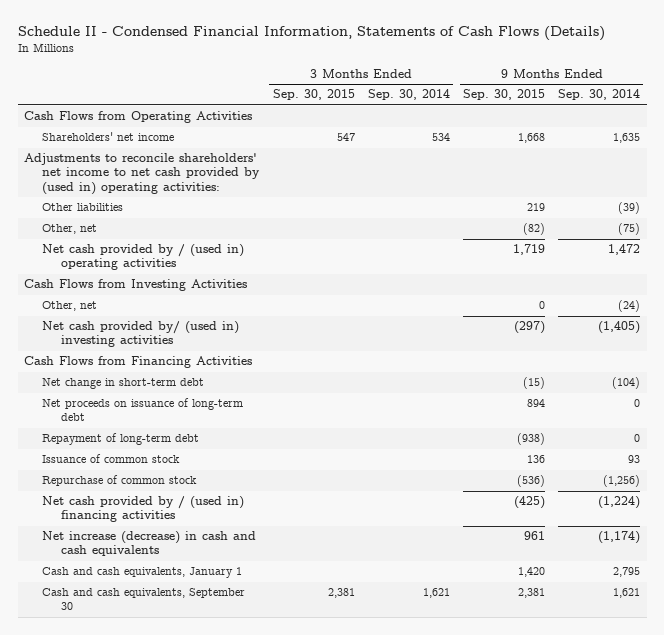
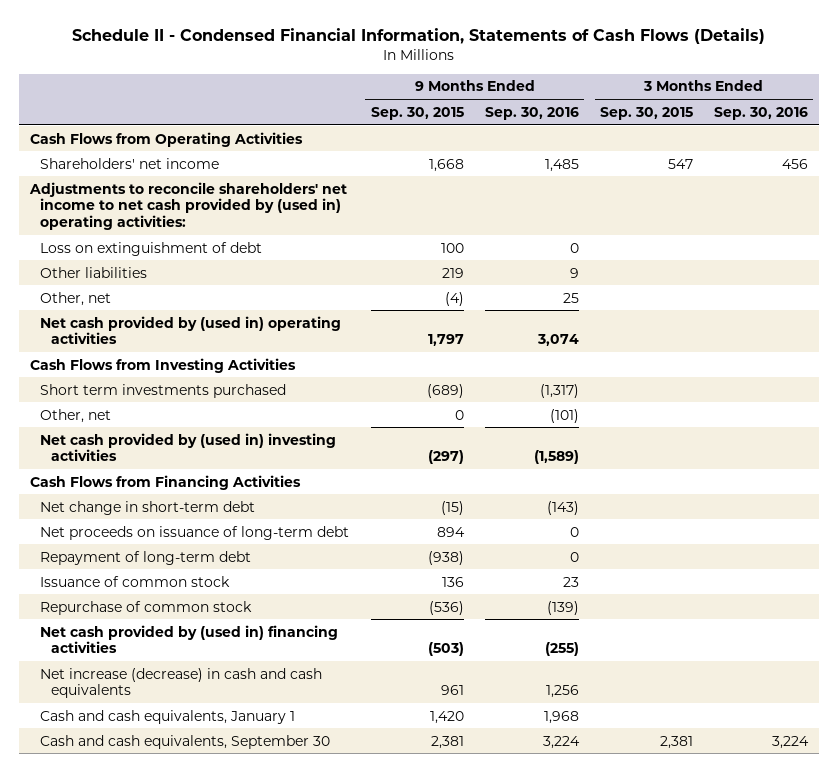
[367,89,450,101] Sep. 30, 2014 -> none
[558,89,641,101] Sep. 30, 2014 -> none
none -> [484,106,579,120] Sep. 30, 2016
none -> [714,106,809,120] Sep. 30, 2016
none -> [40,241,263,256] Loss on extinguishment of debt
[522,223,545,236] (82) -> [444,291,464,306] (4)
[42,244,245,271] Net cash provided by / (used in) operating activities -> [40,315,342,345] Net cash provided by (used in) operating activities
[512,244,545,256] 1,719 -> [427,334,464,347] 1,797
none -> [40,383,287,398] Short term investments purchased
[42,321,240,348] Net cash provided by/ (used in) investing activities -> [40,432,337,462] Net cash provided by (used in) investing activities
[42,496,245,523] Net cash provided by / (used in) financing activities -> [40,624,339,654] Net cash provided by (used in) financing activities
[513,496,545,510] (425) -> [427,642,464,657] (503)

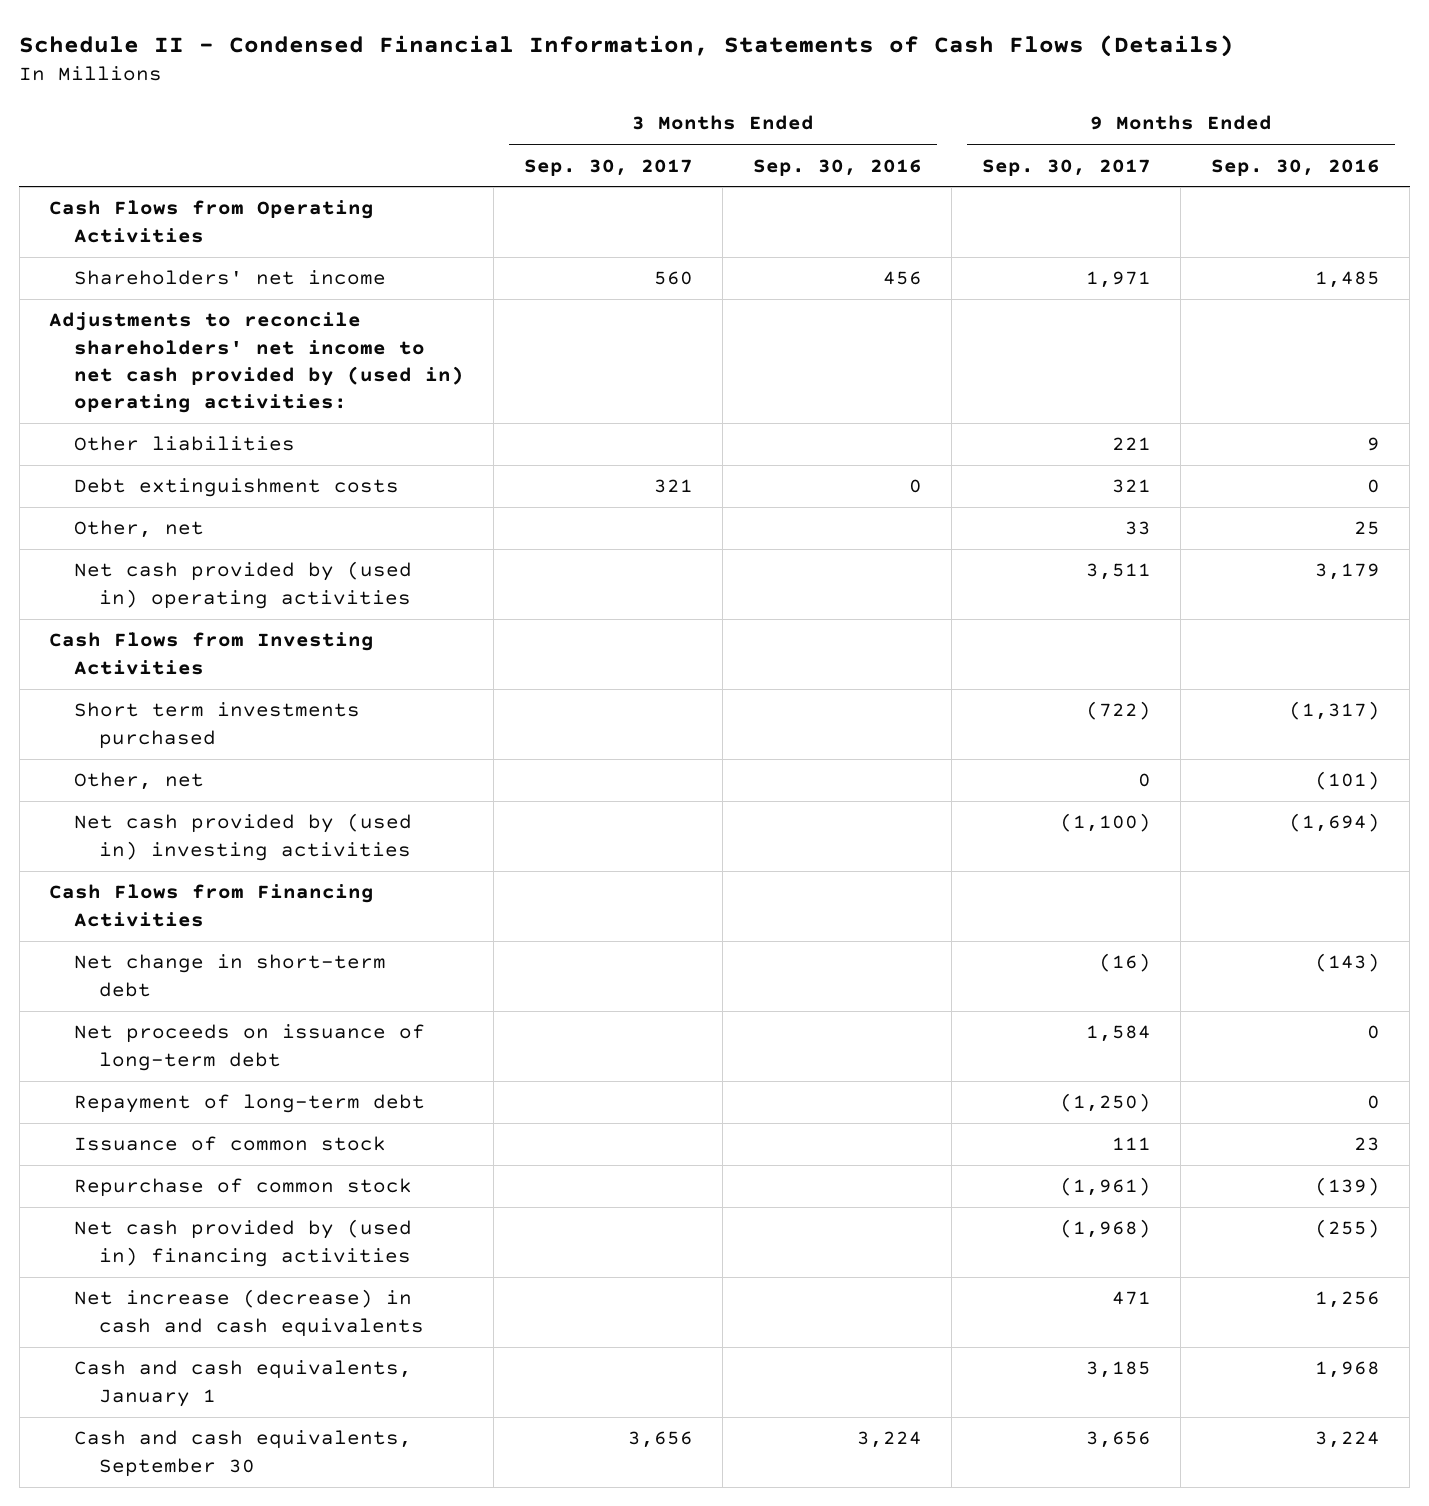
[370,106,464,120] Sep. 30, 2015 -> none
[599,106,693,120] Sep. 30, 2015 -> none
none -> [523,158,693,176] Sep. 30, 2017
none -> [981,158,1151,176] Sep. 30, 2017
[40,241,263,256] Loss on extinguishment of debt -> none
none -> [73,478,399,498] Debt extinguishment costs
[536,334,579,347] 3,074 -> [1314,563,1380,581] 3,179
[533,450,579,465] (1,589) -> [1288,813,1380,833] (1,694)

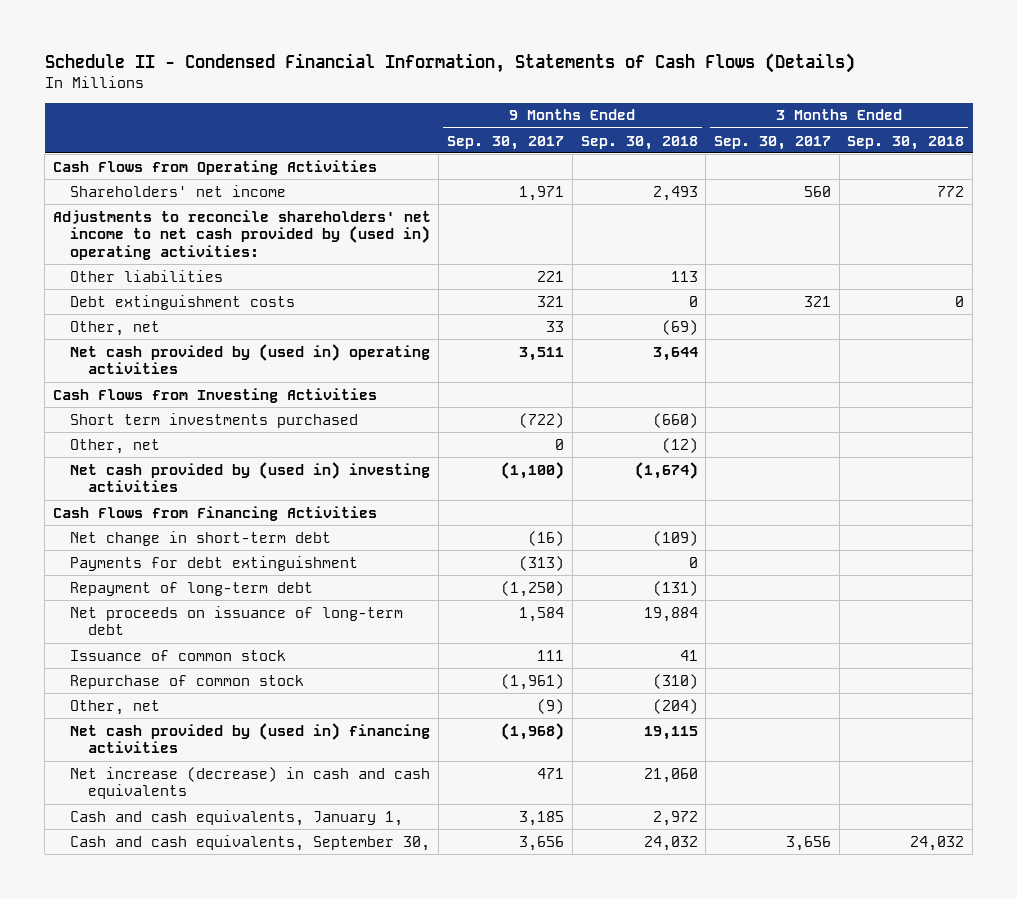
[752,158,922,176] Sep. 30, 2016 -> none
[1210,158,1380,176] Sep. 30, 2016 -> none
none -> [580,135,698,150] Sep. 30, 2018
none -> [847,135,965,150] Sep. 30, 2018
none -> [70,555,359,571] Payments for debt extinguishment
[73,1024,425,1071] Net proceeds on issuance of long-term debt -> [70,605,404,636] Net proceeds on issuance of long-term debt
none -> [70,699,161,715] Other, net
[73,1360,412,1407] Cash and cash equivalents, January 1 -> [70,809,404,826] Cash and cash equivalents, January 1,
[73,1430,412,1477] Cash and cash equivalents, September 30 -> [70,834,431,851] Cash and cash equivalents, September 30,

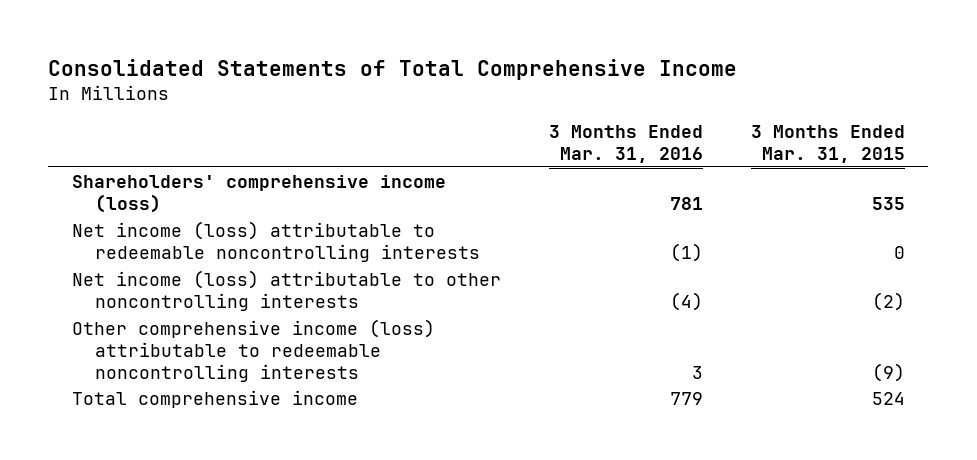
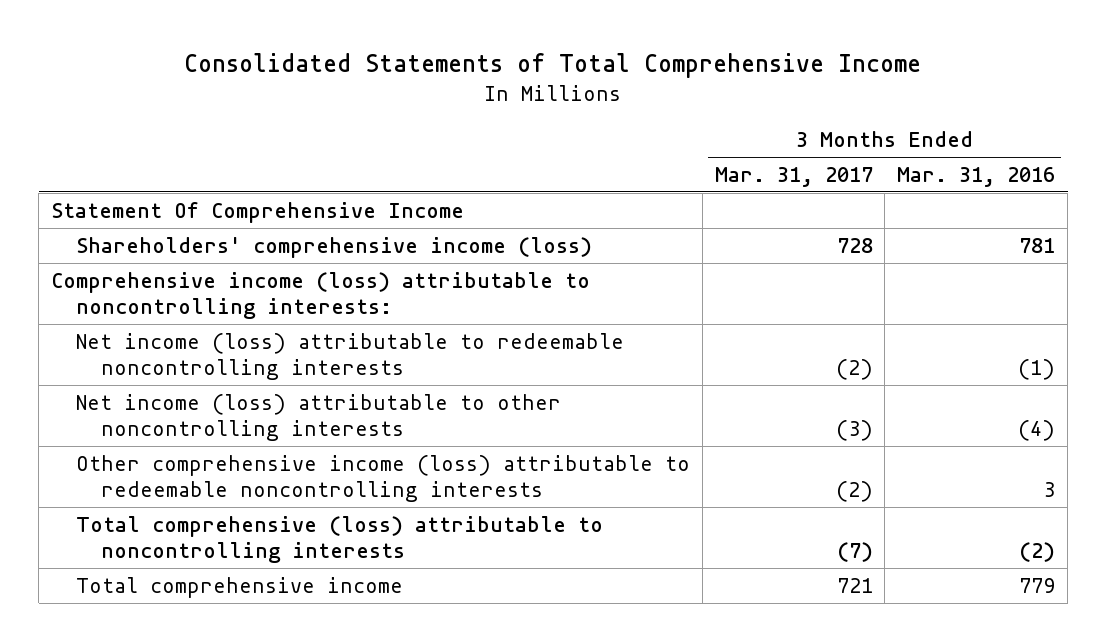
[750,124,905,163] 3 Months Ended Mar. 31, 2015 -> none
none -> [714,167,873,188] Mar. 31, 2017
none -> [51,201,465,223] Statement Of Comprehensive Income
none -> [51,271,591,320] Comprehensive income (loss) attributable to noncontrolling interests:
none -> [76,515,604,564] Total comprehensive (loss) attributable to noncontrolling interests

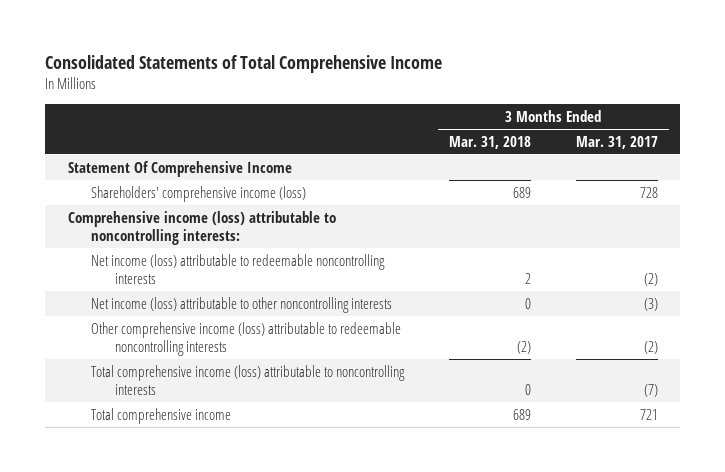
[897,167,1056,188] Mar. 31, 2016 -> none
none -> [449,135,532,149] Mar. 31, 2018
[76,515,604,564] Total comprehensive (loss) attributable to noncontrolling interests -> [91,364,406,395] Total comprehensive income (loss) attributable to noncontrolling interests

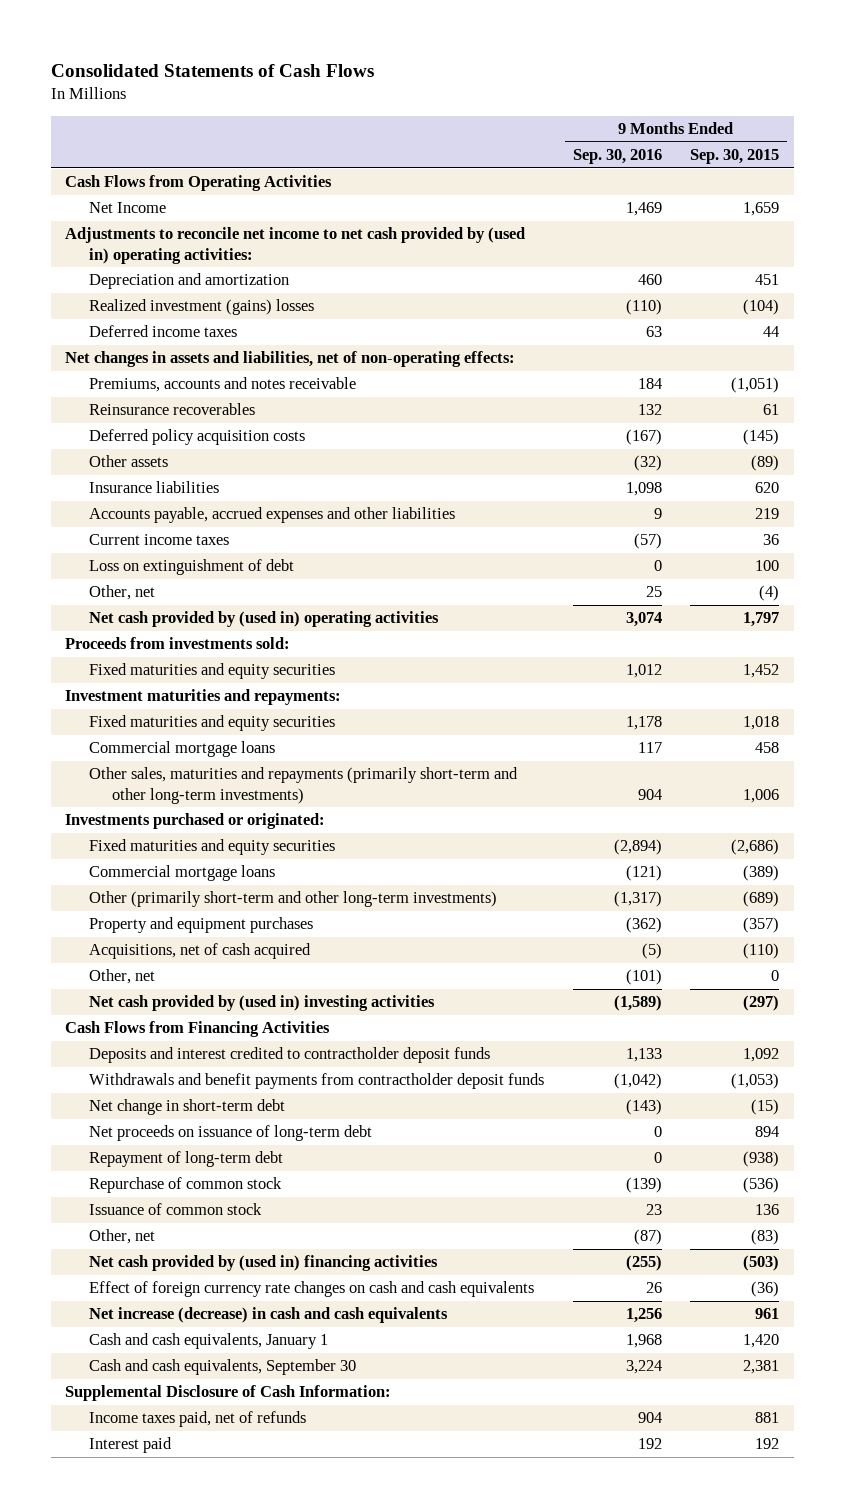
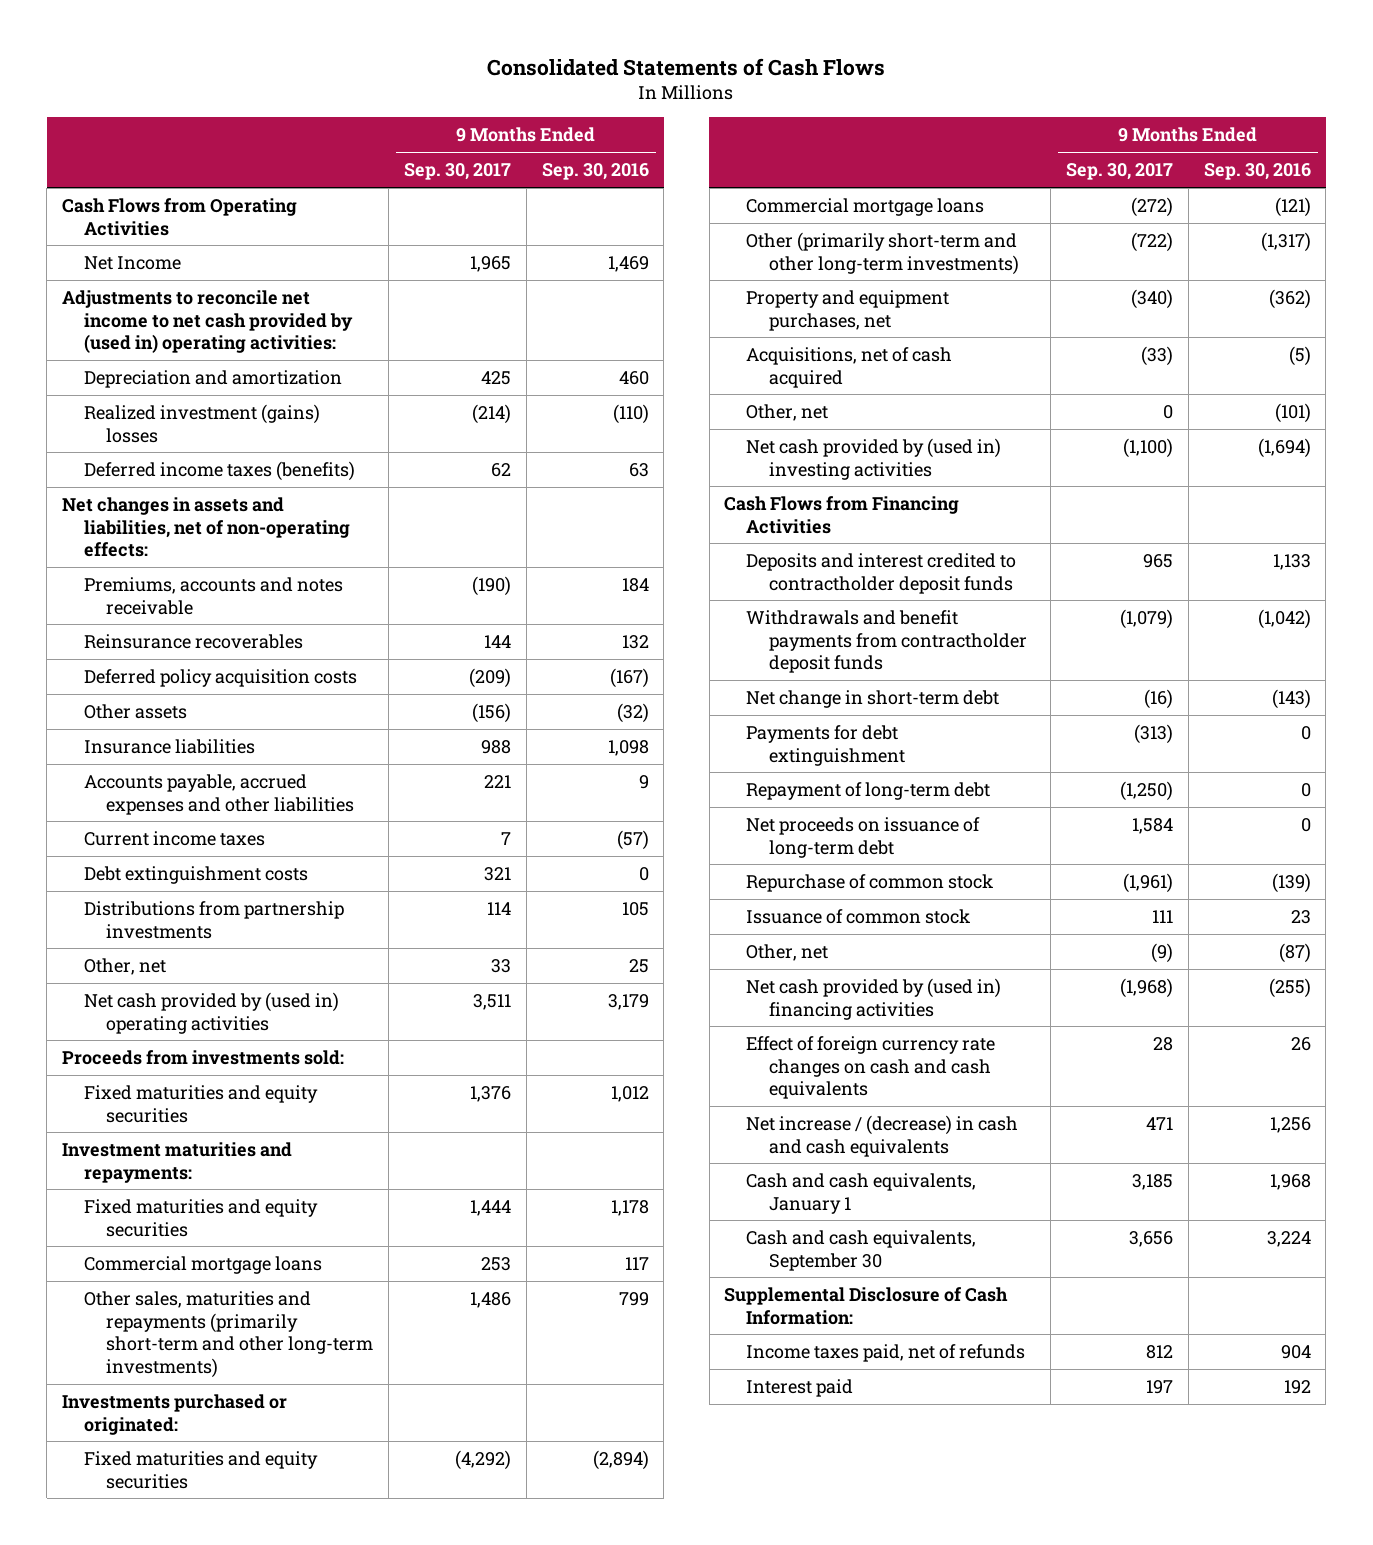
[690,149,780,165] Sep. 30, 2015 -> none
none -> [404,163,512,181] Sep. 30, 2017
[88,325,237,338] Deferred income taxes -> [84,460,356,481] Deferred income taxes (benefits)
[88,559,294,576] Loss on extinguishment of debt -> [84,865,309,884] Debt extinguishment costs
none -> [84,900,345,939] Distributions from partnership investments
[625,612,662,628] 3,074 -> [607,993,649,1010] 3,179
[637,788,662,800] 904 -> [618,1291,649,1306] 799
[88,917,313,934] Property and equipment purchases -> [746,289,950,331] Property and equipment purchases, net
[613,995,662,1012] (1,589) -> [1257,437,1311,458] (1,694)
none -> [746,724,905,766] Payments for debt extinguishment
[88,1125,372,1142] Net proceeds on issuance of long-term debt -> [746,816,981,858] Net proceeds on issuance of long-term debt
[88,1307,448,1324] Net increase (decrease) in cash and cash equivalents -> [746,1114,1019,1157] Net increase / (decrease) in cash and cash equivalents

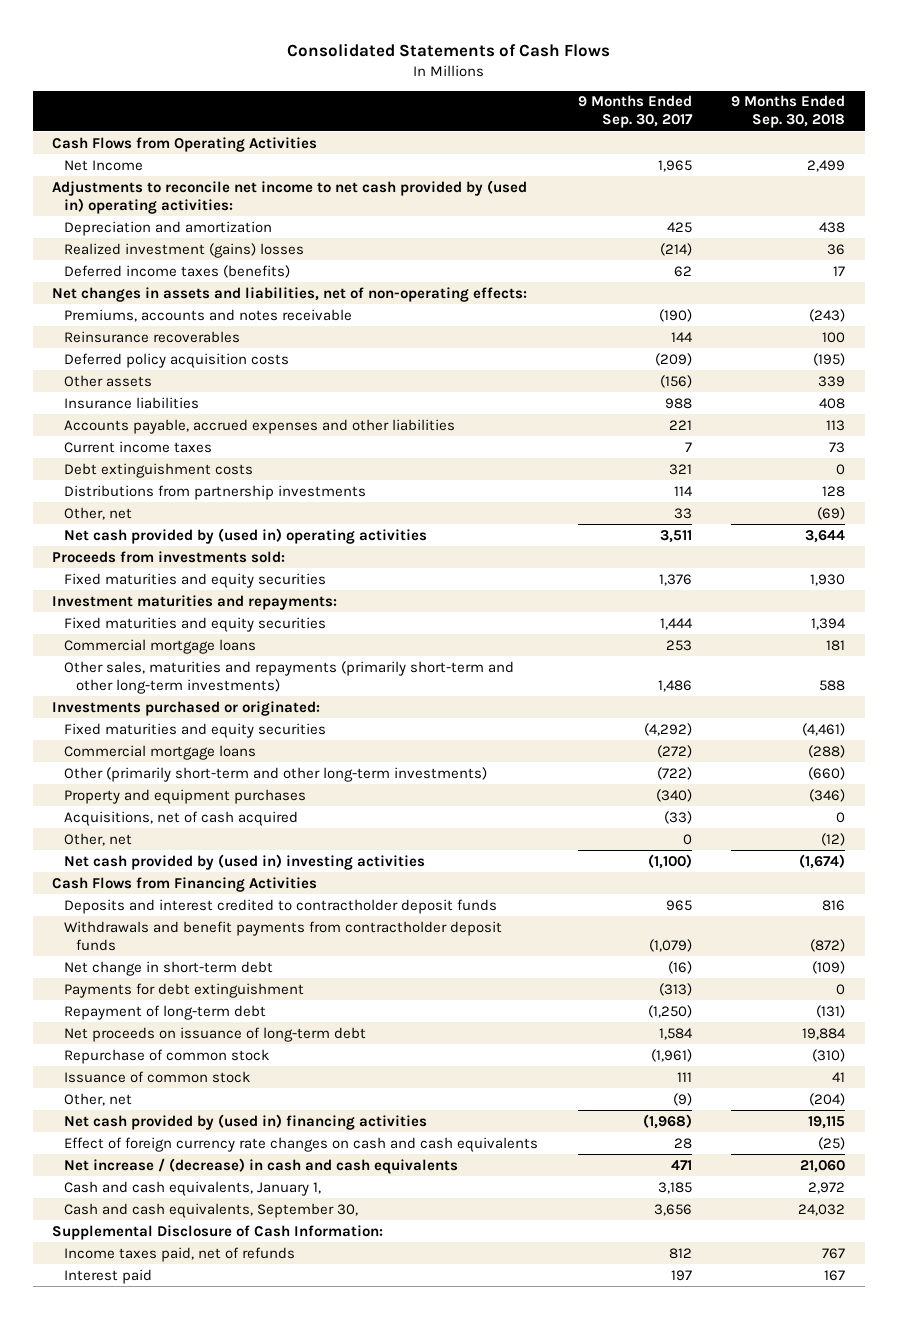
[541,163,649,181] Sep. 30, 2016 -> none
none -> [731,95,846,129] 9 Months Ended Sep. 30, 2018
[746,289,950,331] Property and equipment purchases, net -> [64,788,307,804] Property and equipment purchases
[746,1172,977,1214] Cash and cash equivalents, January 1 -> [64,1180,322,1196] Cash and cash equivalents, January 1,
[746,1229,977,1271] Cash and cash equivalents, September 30 -> [64,1202,359,1218] Cash and cash equivalents, September 30,

